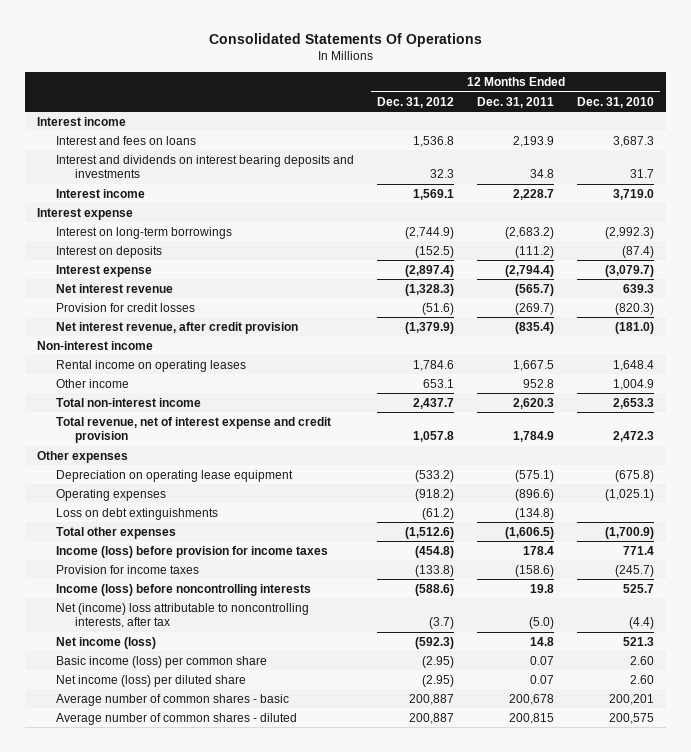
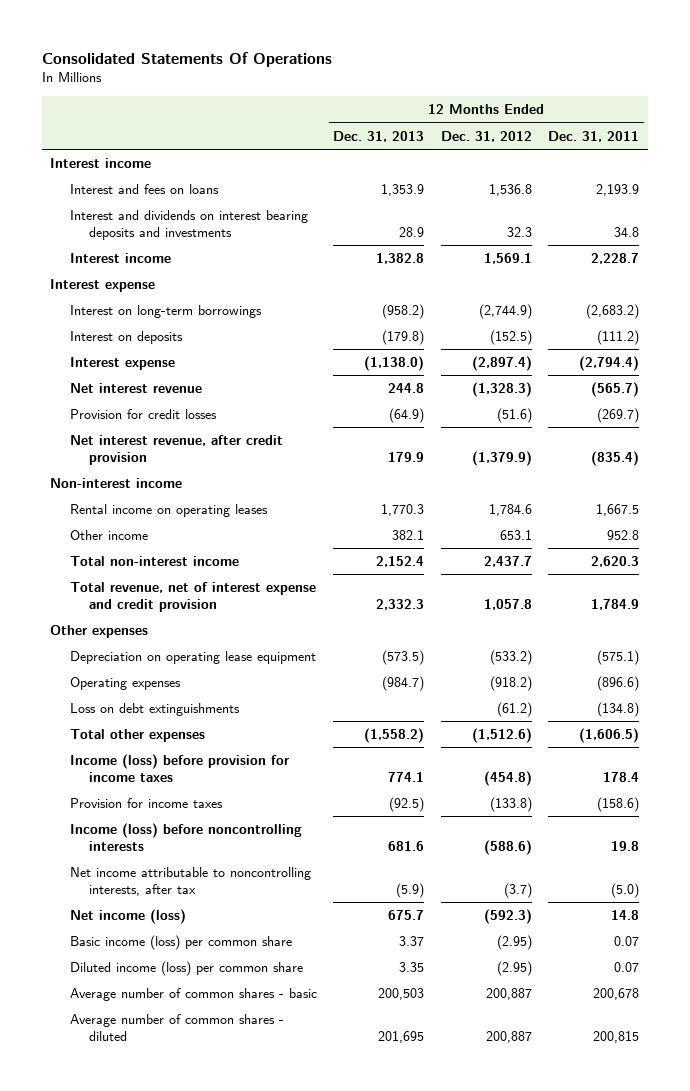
[577,96,655,108] Dec. 31, 2010 -> none
none -> [333,130,425,142] Dec. 31, 2013
[55,602,309,629] Net (income) loss attributable to noncontrolling interests, after tax -> [69,867,311,896] Net income attributable to noncontrolling interests, after tax
[55,674,246,687] Net income (loss) per diluted share -> [69,961,303,977] Diluted income (loss) per common share

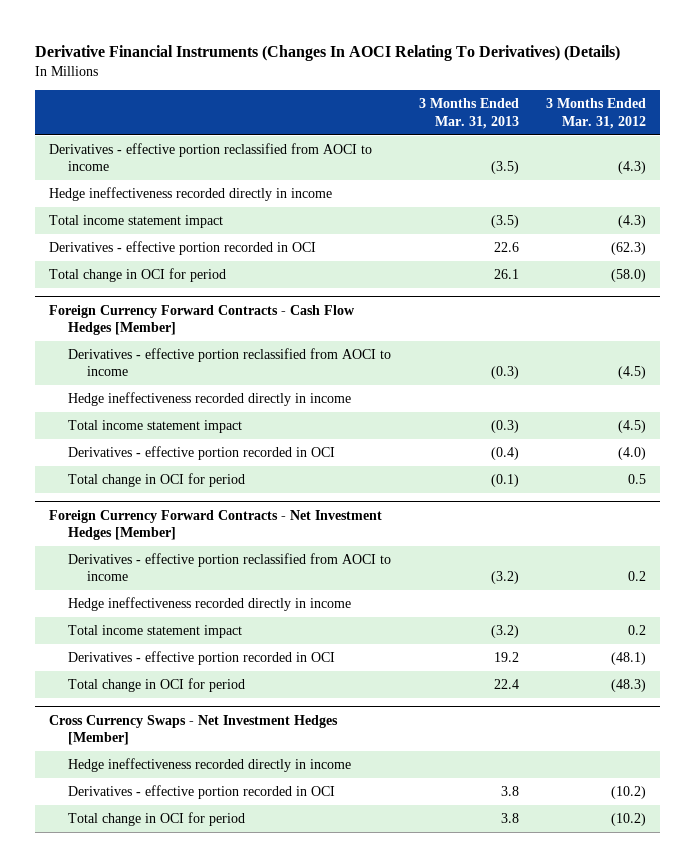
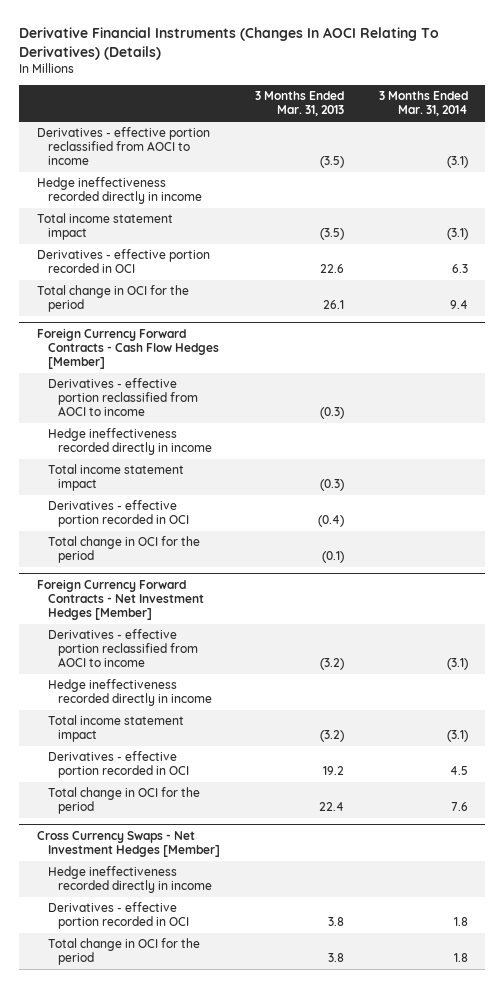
[546,98,647,129] 3 Months Ended Mar. 31, 2012 -> none
none -> [378,91,468,117] 3 Months Ended Mar. 31, 2014
[49,268,227,283] Total change in OCI for period -> [36,285,189,313] Total change in OCI for the period
[68,473,246,488] Total change in OCI for period -> [47,536,200,564] Total change in OCI for the period
[68,678,246,693] Total change in OCI for period -> [47,787,200,815] Total change in OCI for the period
[68,812,246,827] Total change in OCI for period -> [47,938,200,966] Total change in OCI for the period

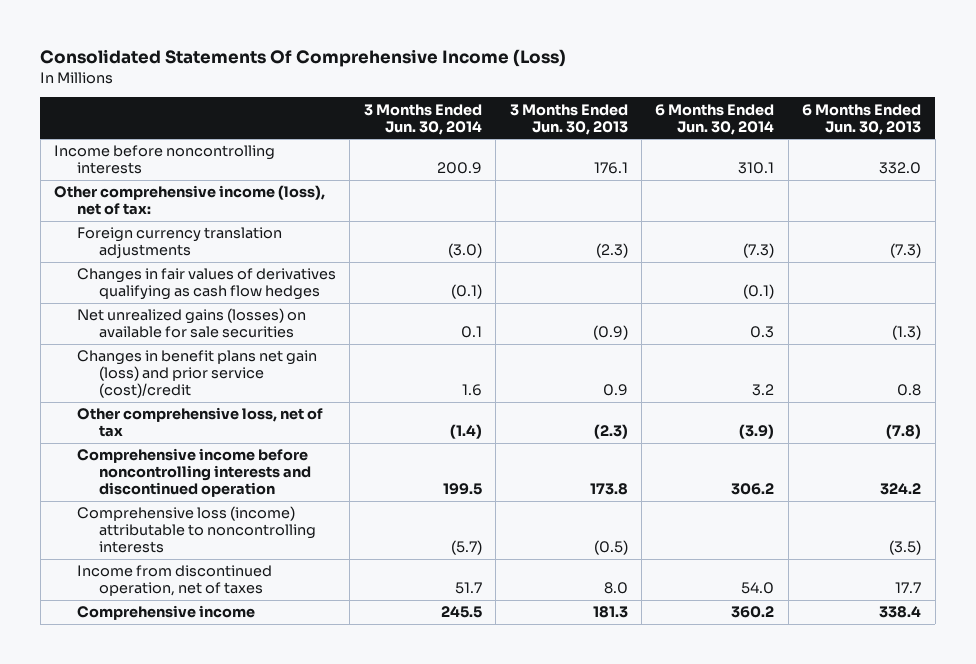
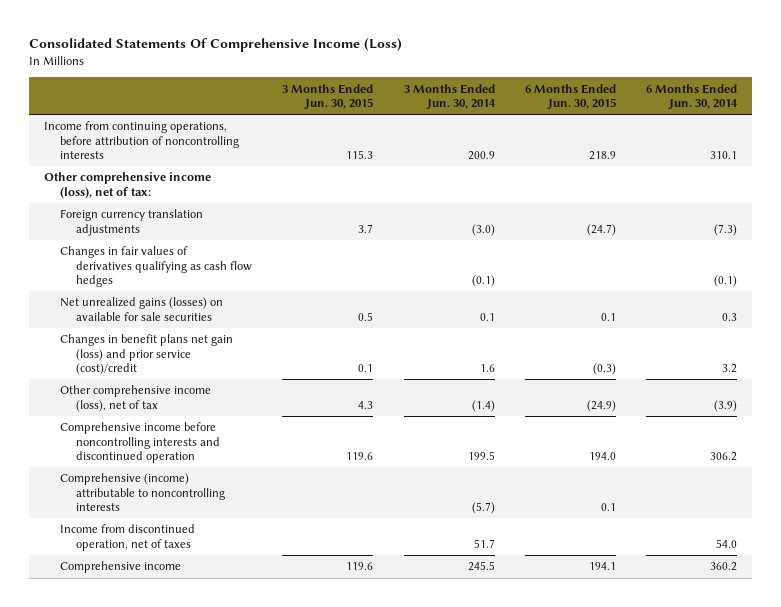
[509,103,628,135] 3 Months Ended Jun. 30, 2013 -> none
[802,103,922,135] 6 Months Ended Jun. 30, 2013 -> none
none -> [282,83,374,110] 3 Months Ended Jun. 30, 2015
none -> [524,83,616,110] 6 Months Ended Jun. 30, 2015
[54,145,276,175] Income before noncontrolling interests -> [44,121,240,159] Income from continuing operations, before attribution of noncontrolling interests
[76,407,323,438] Other comprehensive loss, net of tax -> [60,385,212,412] Other comprehensive income (loss), net of tax
[76,506,316,554] Comprehensive loss (income) attributable to noncontrolling interests -> [60,473,226,511] Comprehensive (income) attributable to noncontrolling interests

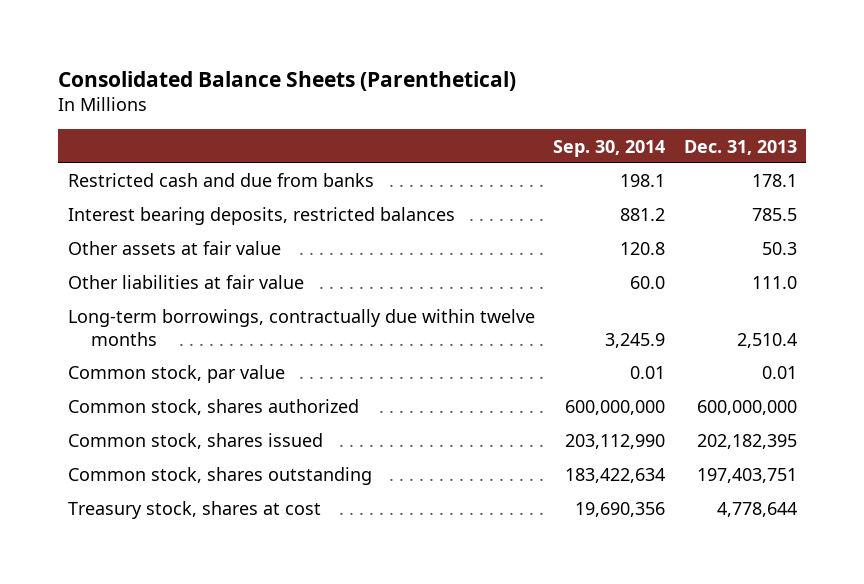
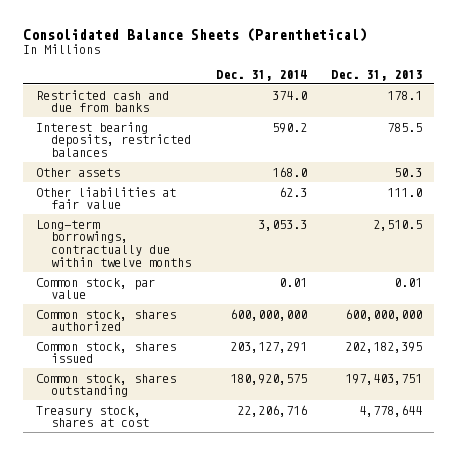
[553,139,666,157] Sep. 30, 2014 -> none
none -> [215,69,307,81] Dec. 31, 2014
[67,241,281,256] Other assets at fair value -> [35,167,120,177] Other assets
[736,333,797,349] 2,510.4 -> [373,219,423,231] 2,510.5

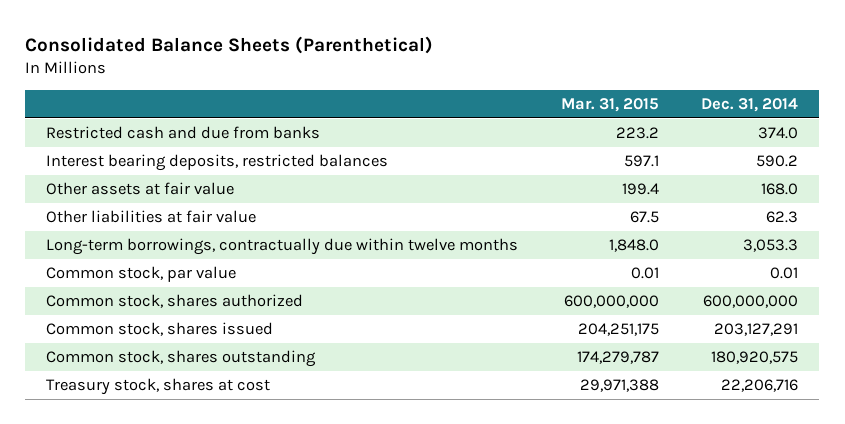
[331,69,423,81] Dec. 31, 2013 -> none
none -> [560,97,659,112] Mar. 31, 2015
[35,167,120,177] Other assets -> [46,182,235,196] Other assets at fair value

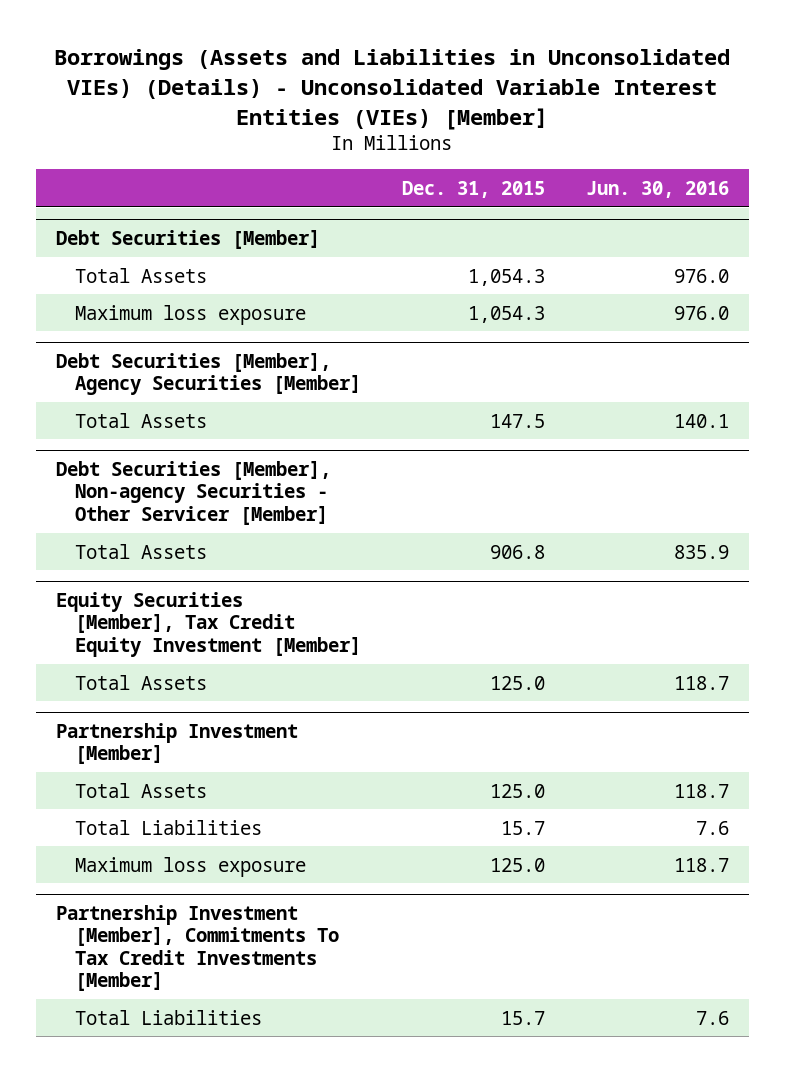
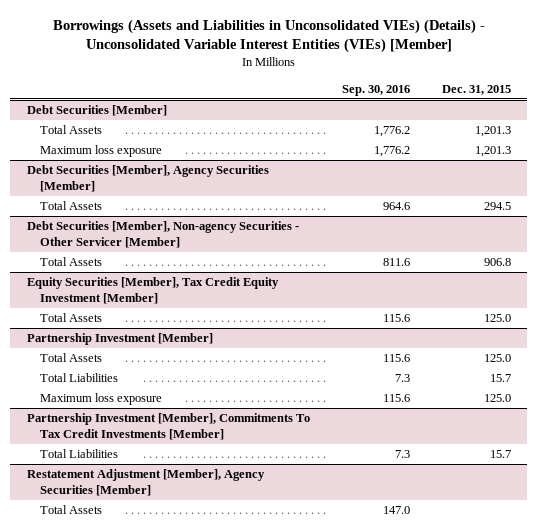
[585,181,729,199] Jun. 30, 2016 -> none
none -> [341,84,410,96] Sep. 30, 2016
[467,268,545,286] 1,054.3 -> [475,126,512,138] 1,201.3
[467,305,545,323] 1,054.3 -> [475,146,512,158] 1,201.3
[489,413,545,428] 147.5 -> [484,202,512,211] 294.5
none -> [26,469,265,496] Restatement Adjustment [Member], Agency Securities [Member]
none -> [40,505,103,515] Total Assets

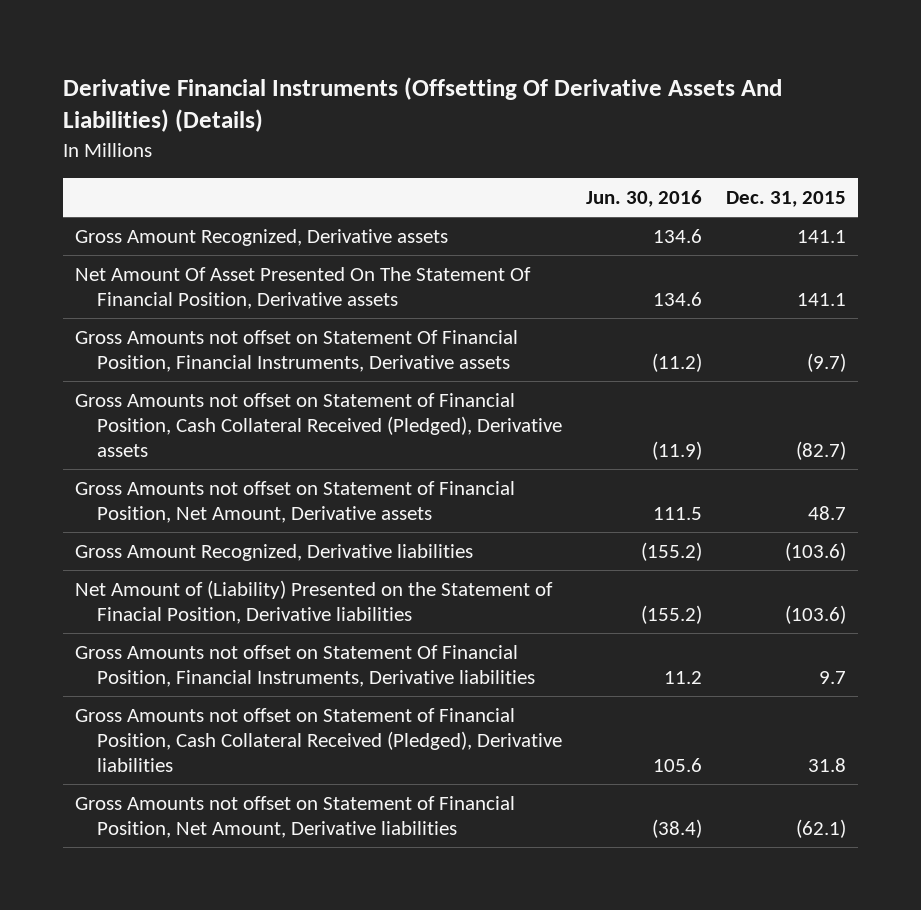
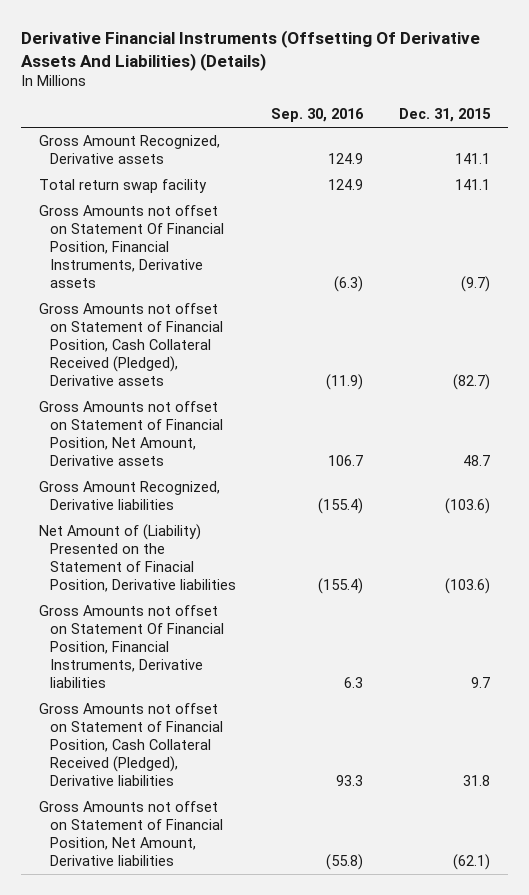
[586,190,703,208] Jun. 30, 2016 -> none
none -> [271,108,365,123] Sep. 30, 2016
[74,266,531,309] Net Amount Of Asset Presented On The Statement Of Financial Position, Derivative assets -> [39,179,208,194] Total return swap facility

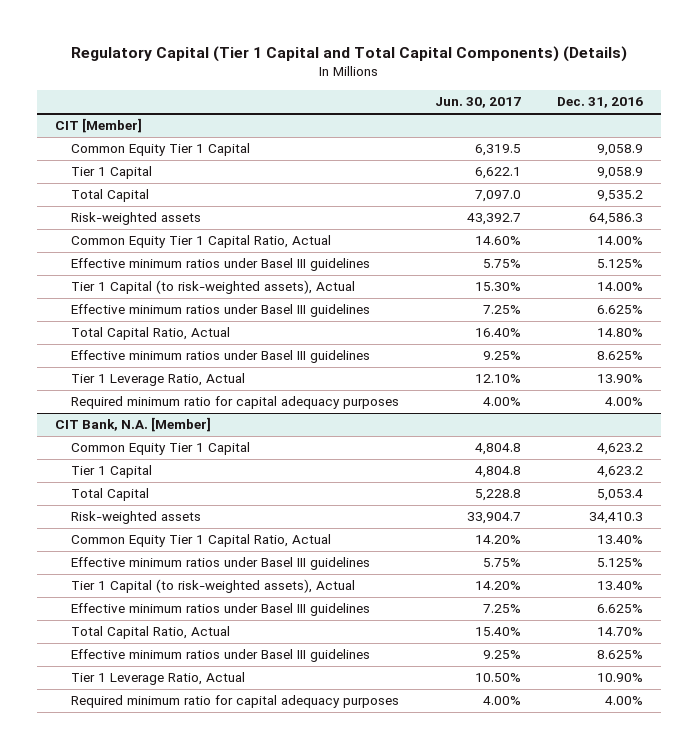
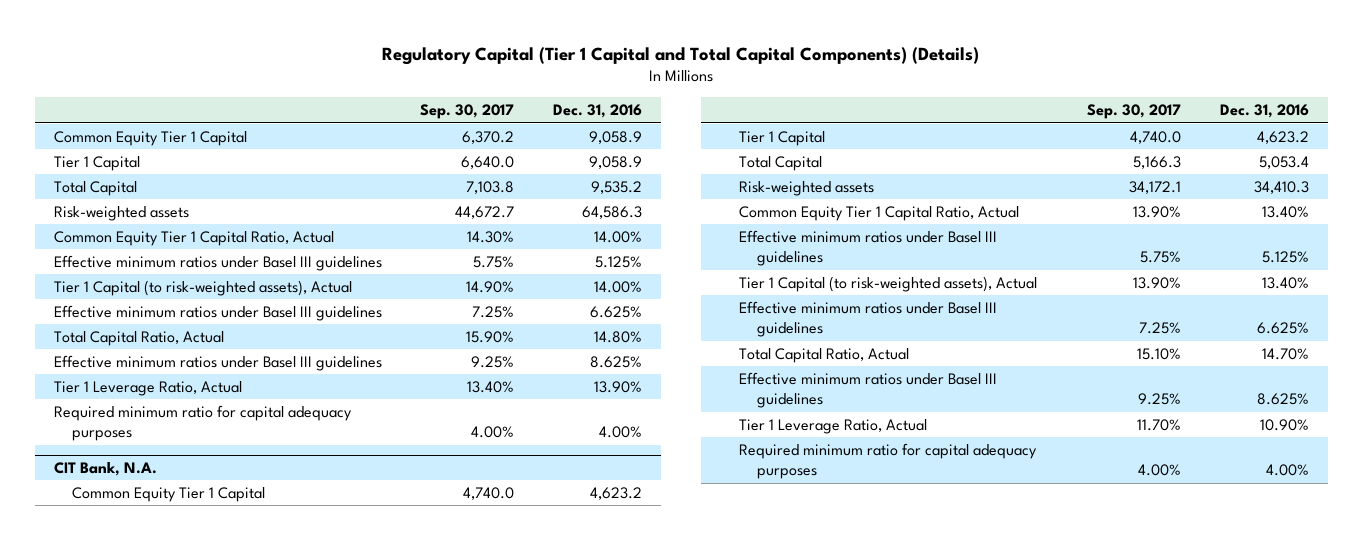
[434,97,521,109] Jun. 30, 2017 -> none
none -> [420,104,515,120] Sep. 30, 2017
[54,118,142,134] CIT [Member] -> none
[54,417,211,433] CIT Bank, N.A. [Member] -> [53,462,157,477] CIT Bank, N.A.

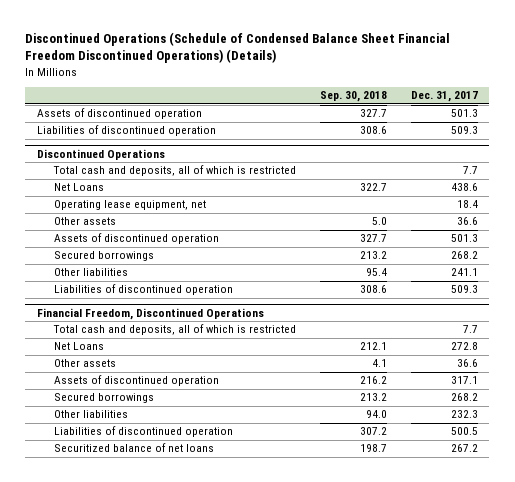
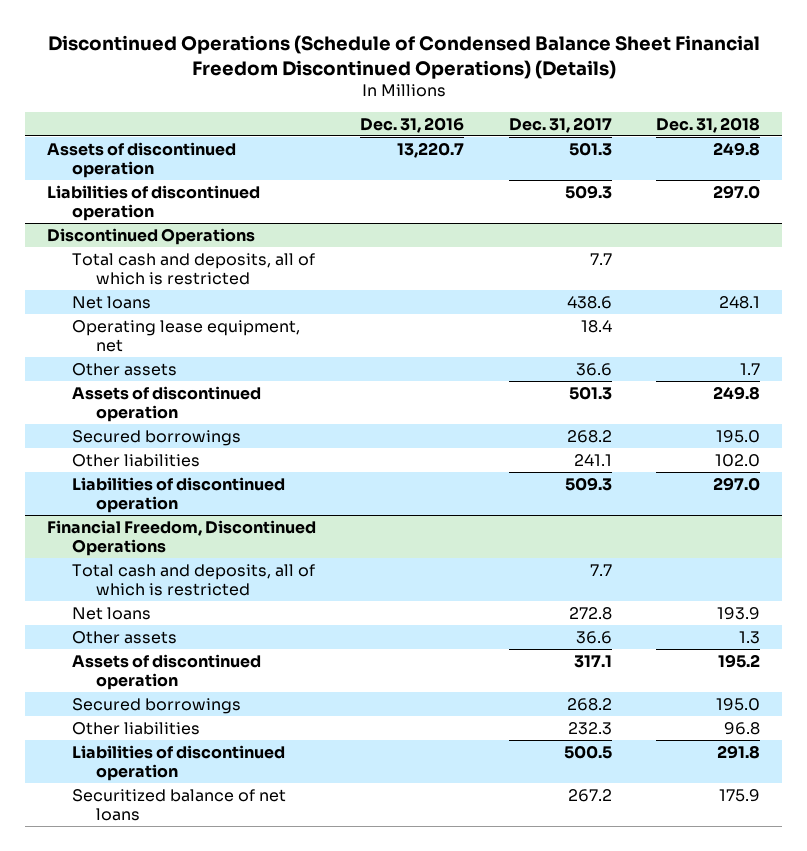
[320,91,388,103] Sep. 30, 2018 -> none
none -> [360,116,465,133] Dec. 31, 2016
none -> [655,116,760,133] Dec. 31, 2018
[54,183,105,192] Net Loans -> [71,295,151,309] Net loans
[54,342,105,351] Net Loans -> [71,606,151,620] Net loans

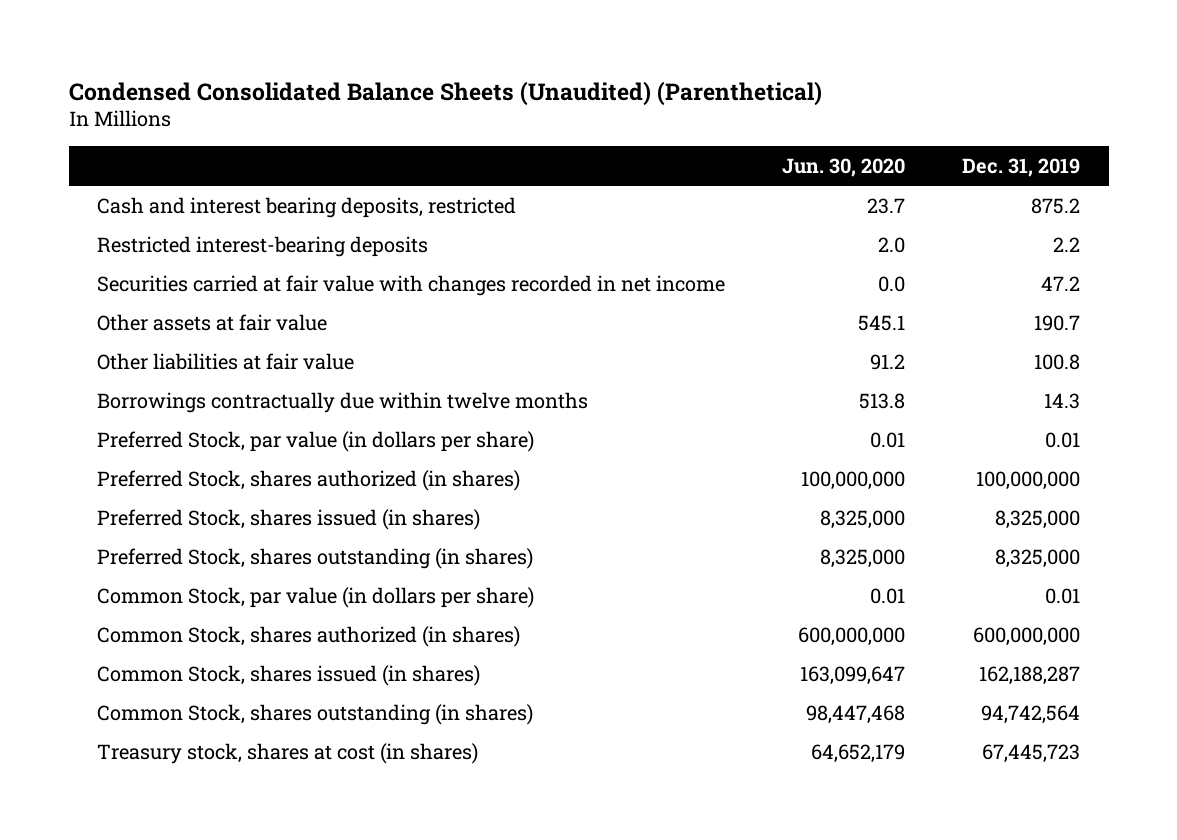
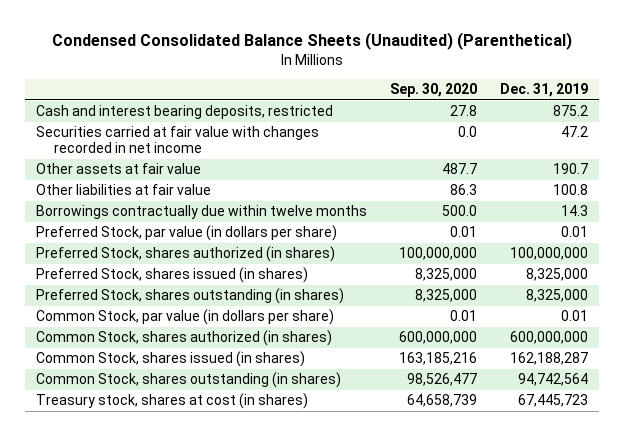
[782,157,906,177] Jun. 30, 2020 -> none
none -> [390,82,478,97] Sep. 30, 2020
[97,235,429,257] Restricted interest-bearing deposits -> none

